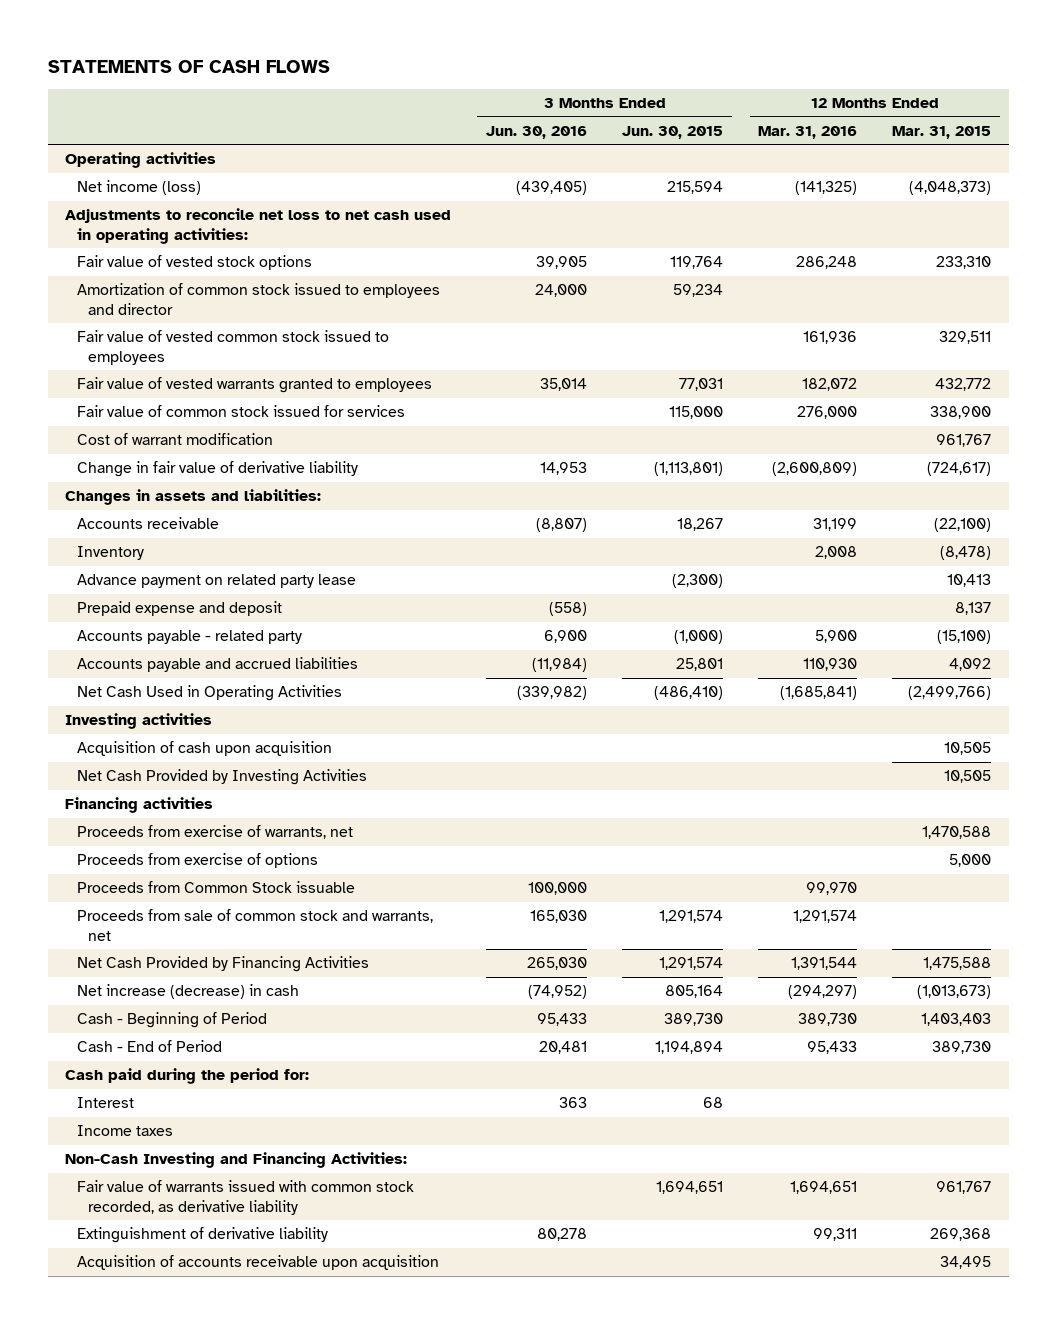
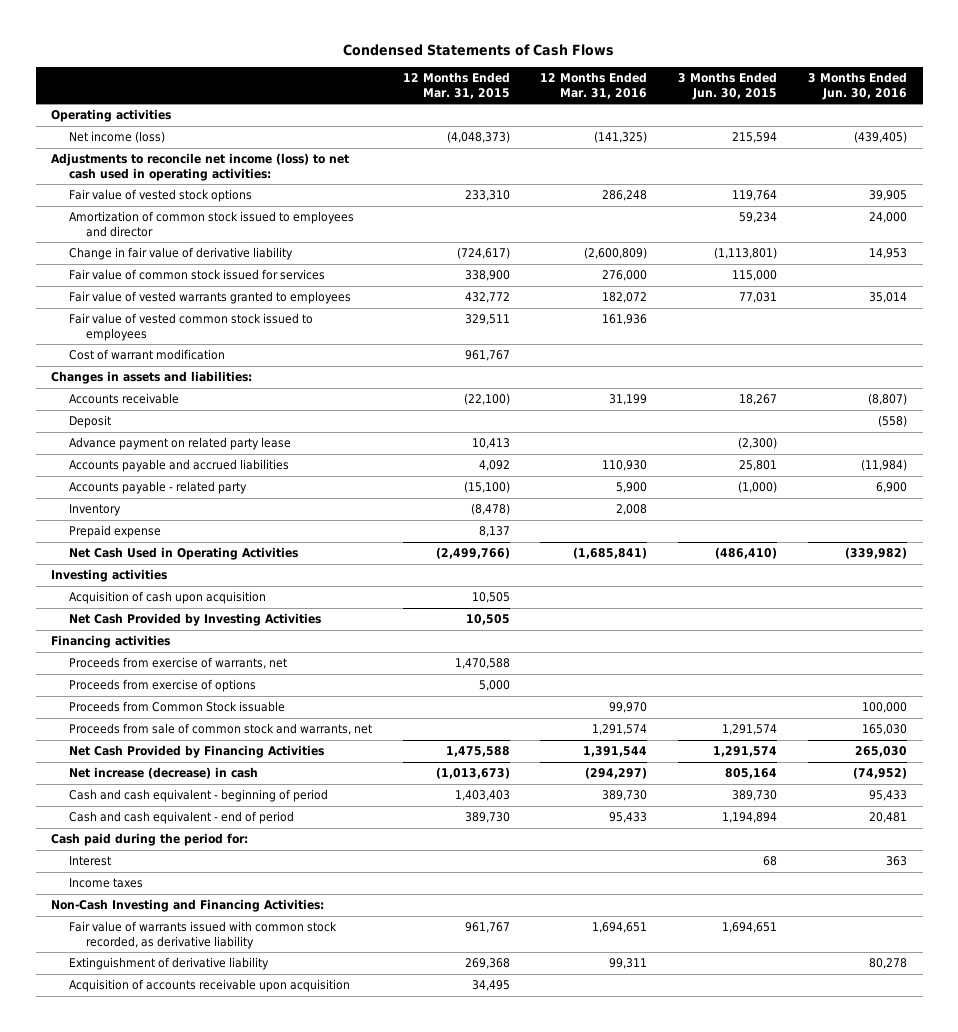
[47,59,330,73] STATEMENTS OF CASH FLOWS -> [343,43,615,56] Condensed Statements of Cash Flows
[65,208,452,244] Adjustments to reconcile net loss to net cash used in operating activities: -> [51,153,350,181] Adjustments to reconcile net income (loss) to net cash used in operating activities:
[76,461,358,478] Change in fair value of derivative liability -> [68,247,293,261] Change in fair value of derivative liability
[76,377,432,394] Fair value of vested warrants granted to employees -> [68,291,351,305] Fair value of vested warrants granted to employees
[76,330,389,365] Fair value of vested common stock issued to employees -> [68,313,313,341] Fair value of vested common stock issued to employees
none -> [68,415,111,429] Deposit
[76,601,282,617] Prepaid expense and deposit -> none
[76,630,302,645] Accounts payable - related party -> [68,481,247,495] Accounts payable - related party
[76,546,144,561] Inventory -> [68,504,121,517] Inventory
none -> [68,525,161,539] Prepaid expense
[76,1012,267,1029] Cash - Beginning of Period -> [68,789,328,803] Cash and cash equivalent - beginning of period
[76,1040,222,1053] Cash - End of Period -> [68,811,294,825] Cash and cash equivalent - end of period

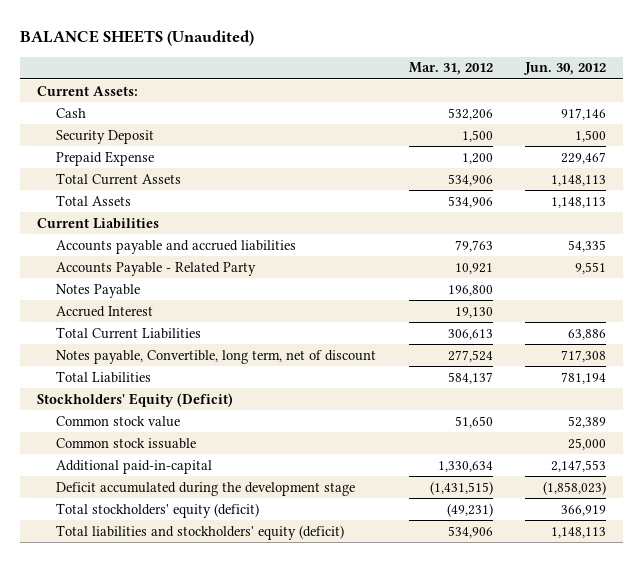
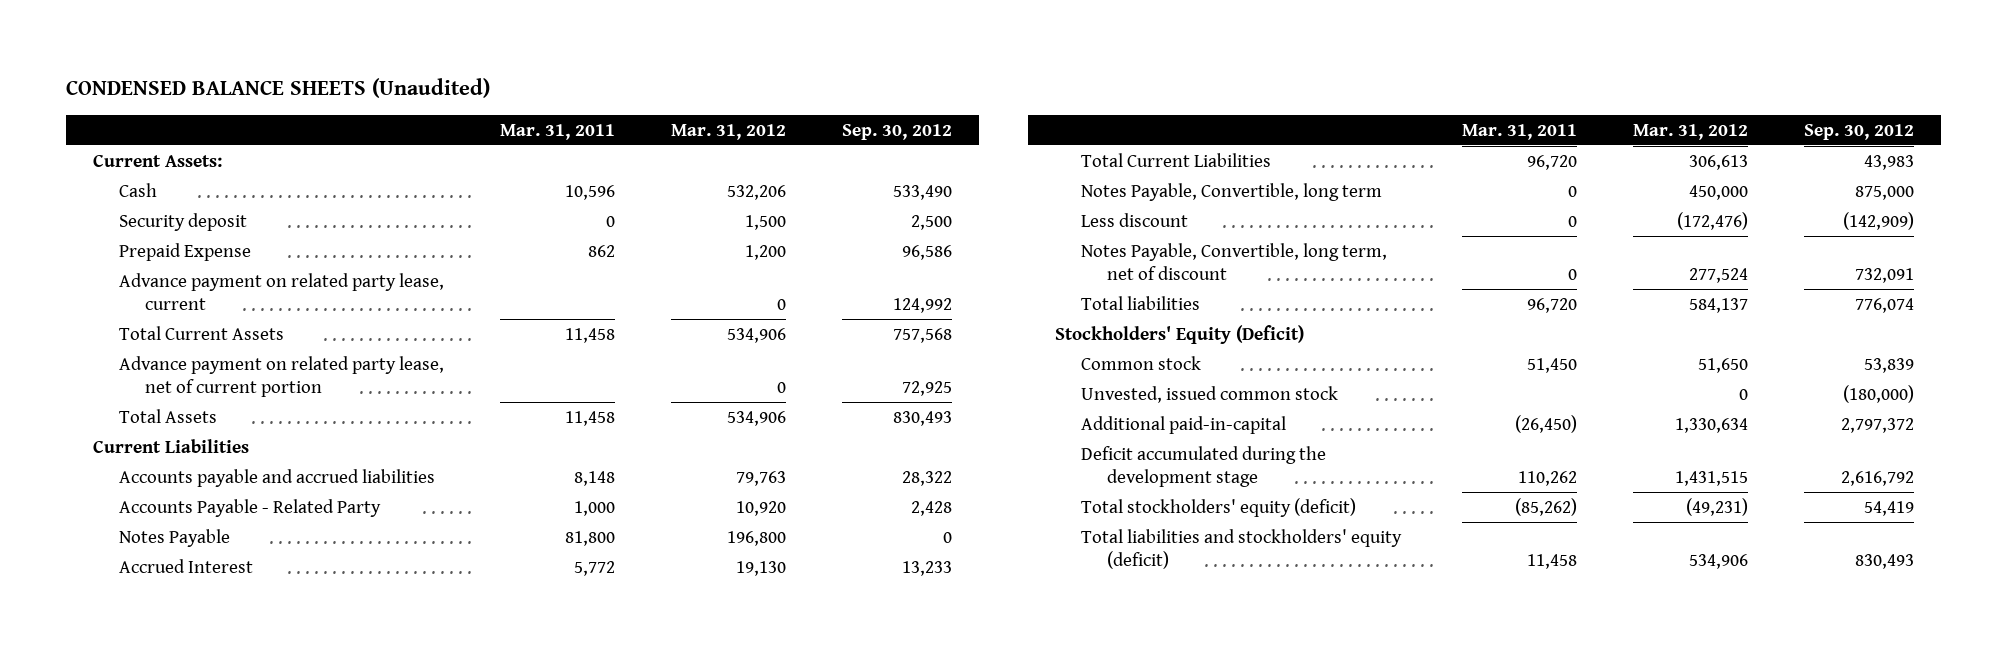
[20,30,255,47] BALANCE SHEETS (Unaudited) -> [65,78,490,99] CONDENSED BALANCE SHEETS (Unaudited)
[523,62,607,76] Jun. 30, 2012 -> none
none -> [499,123,615,140] Mar. 31, 2011
none -> [841,123,952,140] Sep. 30, 2012
[55,129,154,144] Security Deposit -> [119,212,248,231] Security deposit
none -> [119,272,445,310] Advance payment on related party lease, current
none -> [119,355,445,397] Advance payment on related party lease, net of current portion
[454,262,493,274] 10,921 -> [735,500,786,516] 10,920
none -> [1081,182,1383,201] Notes Payable, Convertible, long term
none -> [1081,212,1189,227] Less discount
[55,349,376,364] Notes payable, Convertible, long term, net of discount -> [1081,242,1388,280] Notes Payable, Convertible, long term, net of discount
[55,370,151,383] Total Liabilities -> [1081,295,1201,310] Total liabilities
[55,437,196,449] Common stock issuable -> none
[55,415,180,427] Common stock value -> [1081,355,1202,370] Common stock
none -> [1081,385,1339,403] Unvested, issued common stock
[429,480,493,495] (1,431,515) -> [1674,470,1748,486] 1,431,515

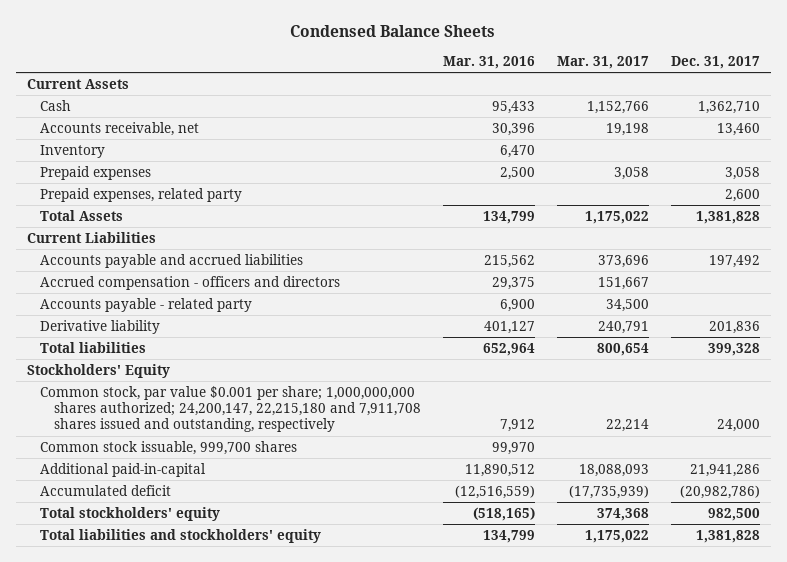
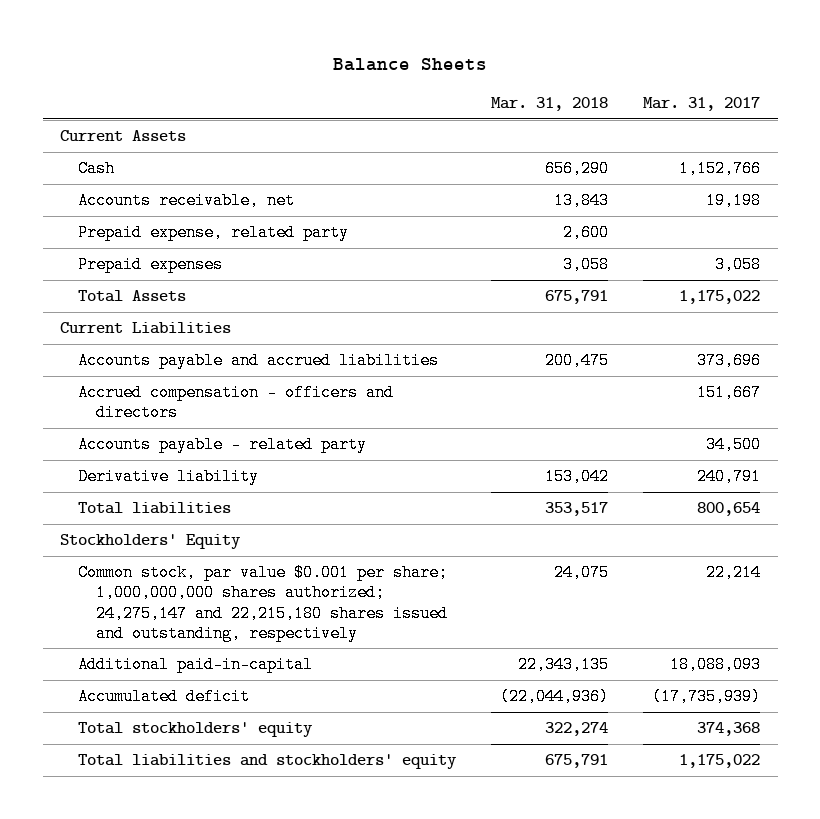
[290,24,496,37] Condensed Balance Sheets -> [333,57,488,71] Balance Sheets
[442,56,535,70] Mar. 31, 2016 -> none
[670,56,760,70] Dec. 31, 2017 -> none
none -> [491,97,609,112] Mar. 31, 2018
[40,144,106,158] Inventory -> none
none -> [78,224,350,242] Prepaid expense, related party
[40,187,243,202] Prepaid expenses, related party -> none
[40,440,298,455] Common stock issuable, 999,700 shares -> none
[40,385,421,433] Common stock, par value $0.001 per share; 1,000,000,000 shares authorized; 24,200,147, 22,215,180 and 7,911,708 shares issued and outstanding, respectively -> [78,564,449,642] Common stock, par value $0.001 per share; 1,000,000,000 shares authorized; 24,275,147 and 22,215,180 shares issued and outstanding, respectively

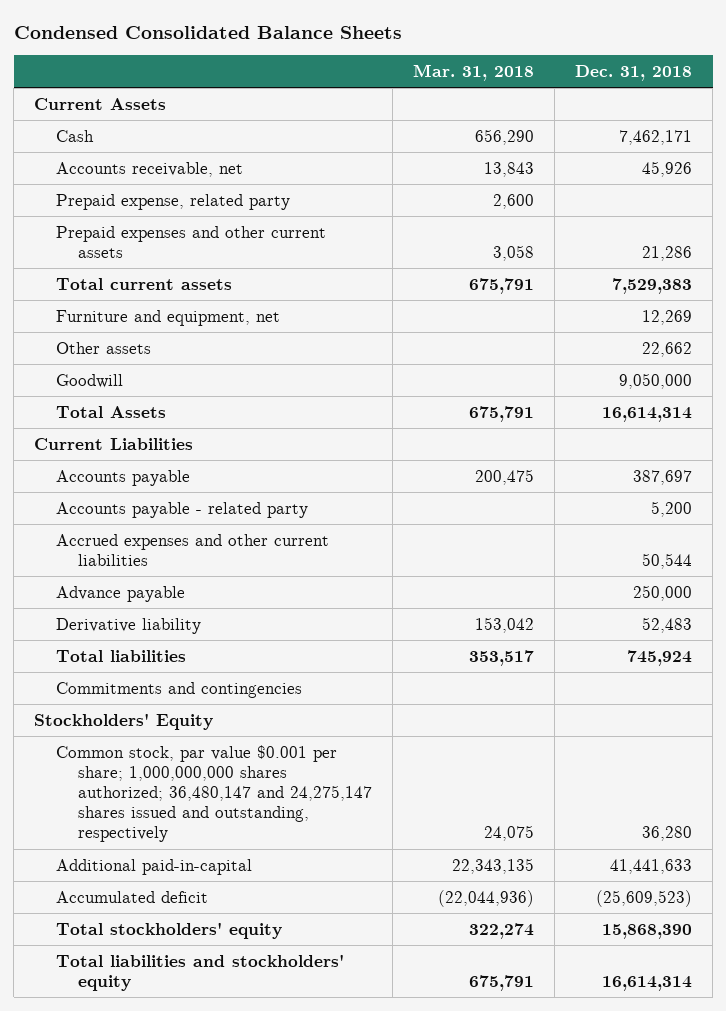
[333,57,488,71] Balance Sheets -> [13,26,402,40] Condensed Consolidated Balance Sheets
[643,97,761,112] Mar. 31, 2017 -> none
none -> [575,65,693,82] Dec. 31, 2018
[78,256,224,274] Prepaid expenses -> [56,225,327,258] Prepaid expenses and other current assets
none -> [56,277,233,290] Total current assets
none -> [56,309,281,326] Furniture and equipment, net
none -> [56,341,152,354] Other assets
none -> [56,373,124,388] Goodwill
[78,384,395,422] Accrued compensation - officers and directors -> none
[78,352,440,370] Accounts payable and accrued liabilities -> [56,469,191,486] Accounts payable
none -> [56,533,330,566] Accrued expenses and other current liabilities
none -> [56,585,186,602] Advance payable
none -> [56,681,303,698] Commitments and contingencies
[78,564,449,642] Common stock, par value $0.001 per share; 1,000,000,000 shares authorized; 24,275,147 and 22,215,180 shares issued and outstanding, respectively -> [56,744,373,843] Common stock, par value $0.001 per share; 1,000,000,000 shares authorized; 36,480,147 and 24,275,147 shares issued and outstanding, respectively

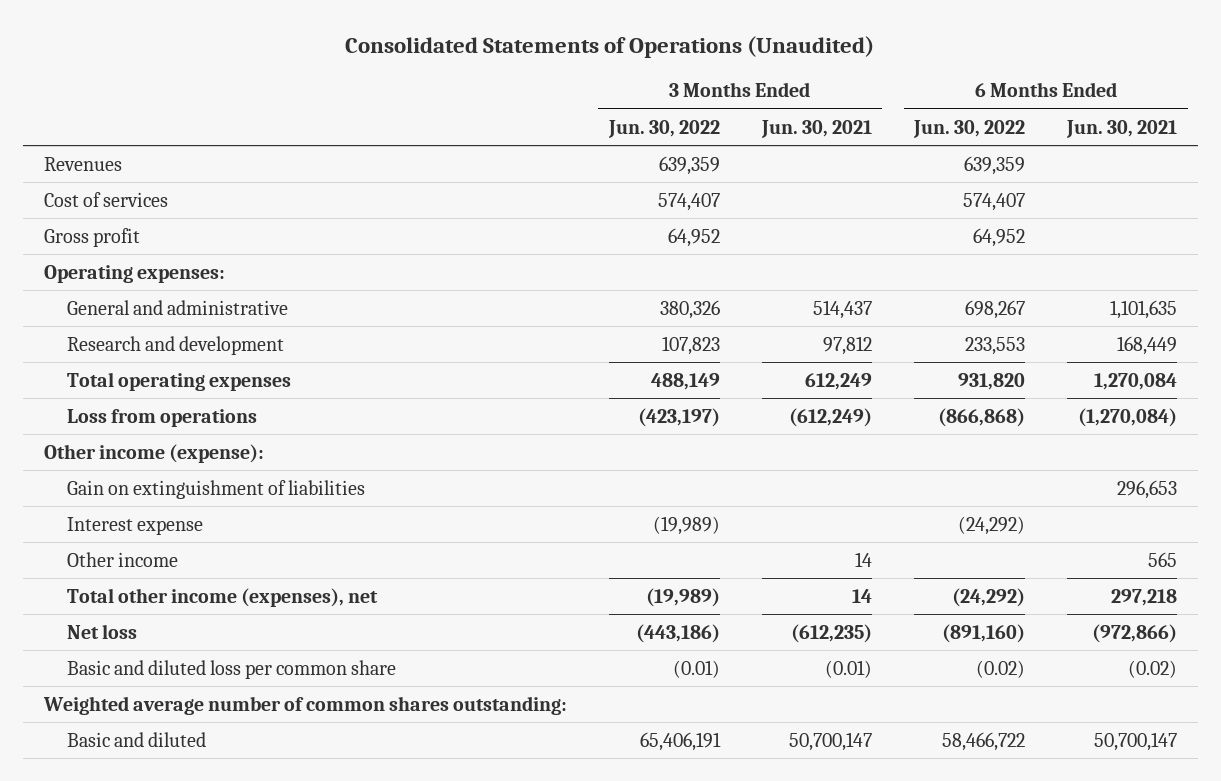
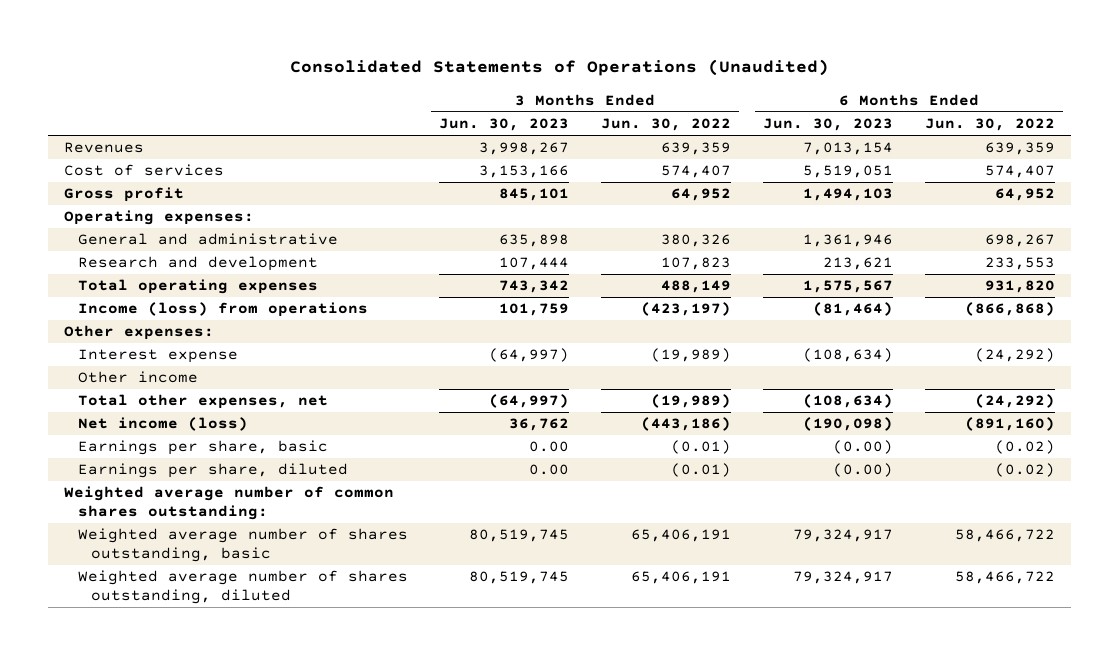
[760,119,872,138] Jun. 30, 2021 -> none
[1066,119,1178,138] Jun. 30, 2021 -> none
none -> [439,118,570,132] Jun. 30, 2023
none -> [763,118,894,132] Jun. 30, 2023
[67,479,366,499] Gain on extinguishment of liabilities -> none
[67,408,258,427] Loss from operations -> [77,302,368,318] Income (loss) from operations
[43,443,264,463] Other income (expense): -> [63,325,214,341] Other expenses:
[67,587,379,607] Total other income (expenses), net -> [77,394,328,410] Total other expenses, net
[67,623,138,639] Net loss -> [77,417,248,432] Net income (loss)
[67,659,397,679] Basic and diluted loss per common share -> [77,440,328,456] Earnings per share, basic
none -> [77,463,348,479] Earnings per share, diluted
[67,731,207,747] Basic and diluted -> [77,528,408,562] Weighted average number of shares outstanding, basic
none -> [77,570,408,604] Weighted average number of shares outstanding, diluted

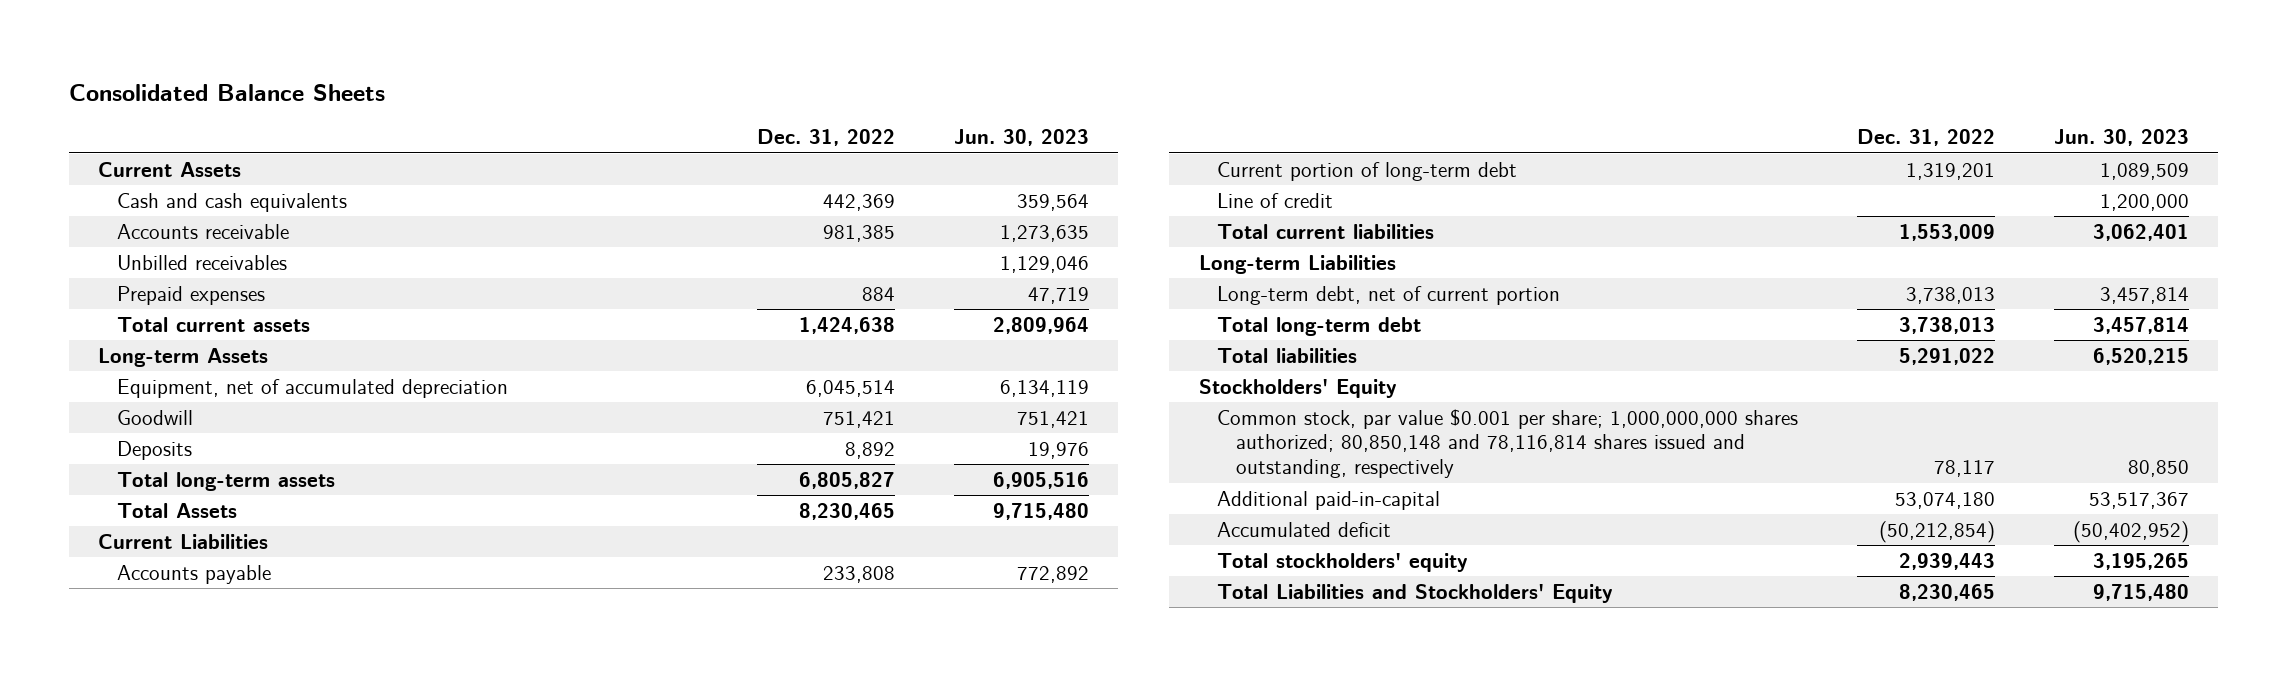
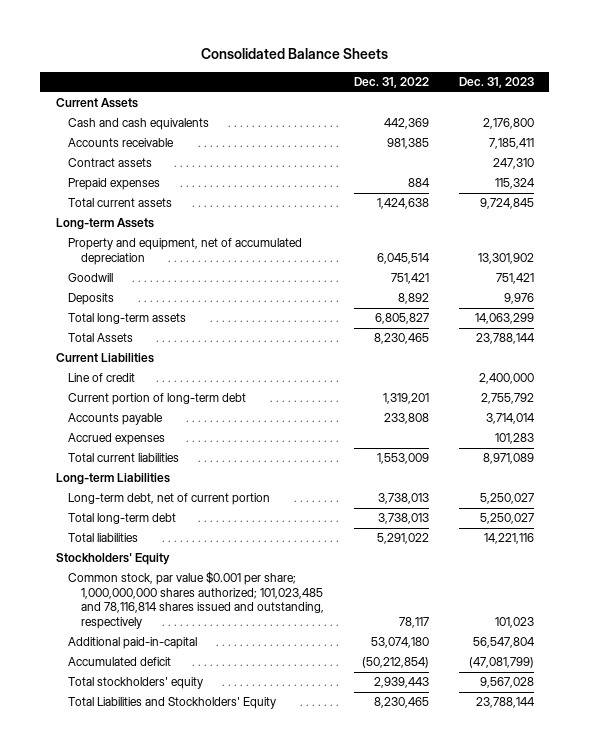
[953,129,1089,147] Jun. 30, 2023 -> none
none -> [459,76,535,88] Dec. 31, 2023
[117,254,288,270] Unbilled receivables -> none
none -> [68,158,153,168] Contract assets
[117,378,509,398] Equipment, net of accumulated depreciation -> [68,238,303,265] Property and equipment, net of accumulated depreciation
[1217,161,1518,181] Current portion of long-term debt -> [68,393,247,406] Current portion of long-term debt
[117,564,272,584] Accounts payable -> [68,413,164,426] Accounts payable
none -> [68,433,166,446] Accrued expenses
[1217,408,1799,479] Common stock, par value $0.001 per share; 1,000,000,000 shares authorized; 80,850,148 and 78,116,814 shares issued and outstanding, respectively -> [68,571,324,630] Common stock, par value $0.001 per share; 1,000,000,000 shares authorized; 101,023,485 and 78,116,814 shares issued and outstanding, respectively

